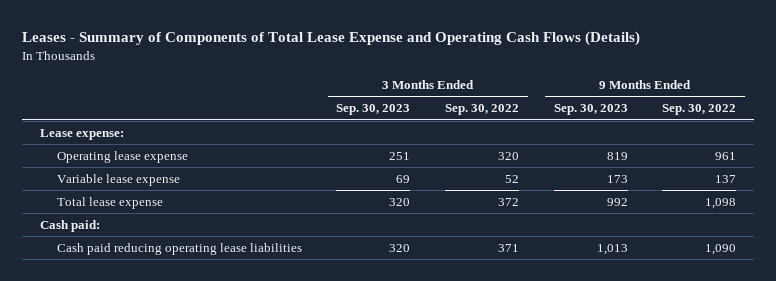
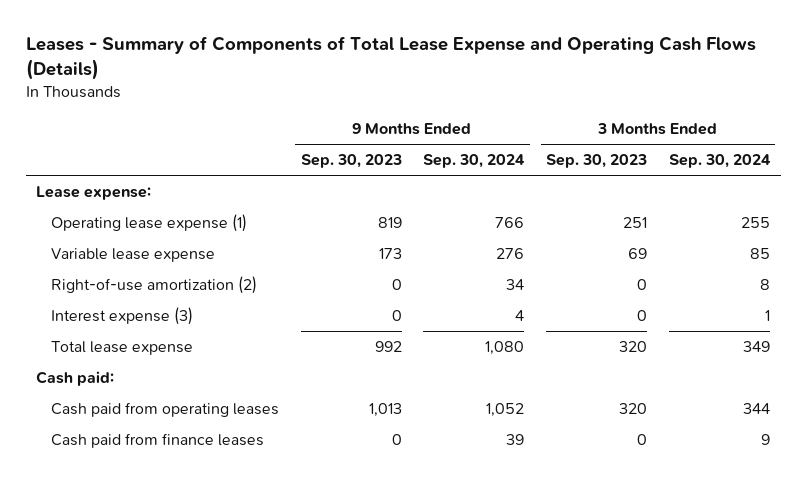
[445,104,520,116] Sep. 30, 2022 -> none
[662,104,737,116] Sep. 30, 2022 -> none
none -> [423,154,526,169] Sep. 30, 2024
none -> [668,154,771,169] Sep. 30, 2024
[56,150,188,163] Operating lease expense -> [50,213,247,232] Operating lease expense (1)
none -> [50,275,257,294] Right-of-use amortization (2)
none -> [50,306,193,325] Interest expense (3)
[56,242,302,255] Cash paid reducing operating lease liabilities -> [50,401,279,417] Cash paid from operating leases
none -> [50,432,264,448] Cash paid from finance leases

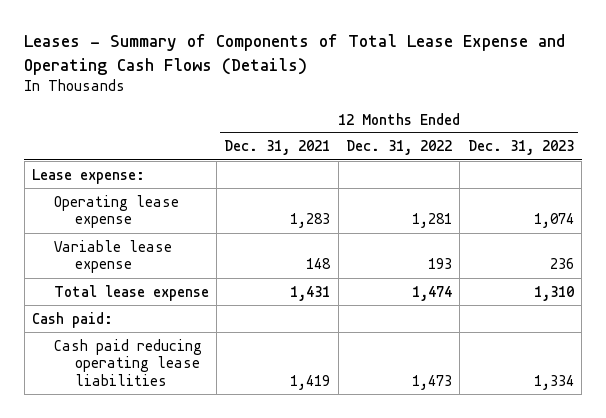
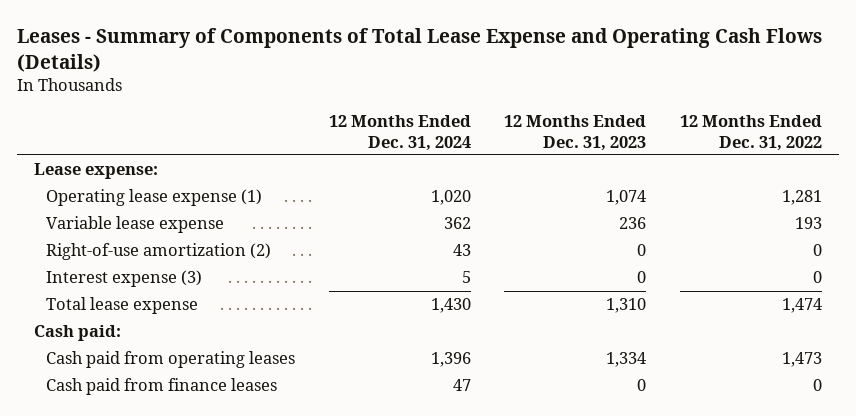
[224,140,331,156] Dec. 31, 2021 -> none
none -> [328,114,471,151] 12 Months Ended Dec. 31, 2024
[53,194,179,229] Operating lease expense -> [45,189,262,207] Operating lease expense (1)
none -> [45,243,271,261] Right-of-use amortization (2)
none -> [45,270,202,288] Interest expense (3)
[53,338,202,387] Cash paid reducing operating lease liabilities -> [45,351,295,369] Cash paid from operating leases
none -> [45,378,277,396] Cash paid from finance leases

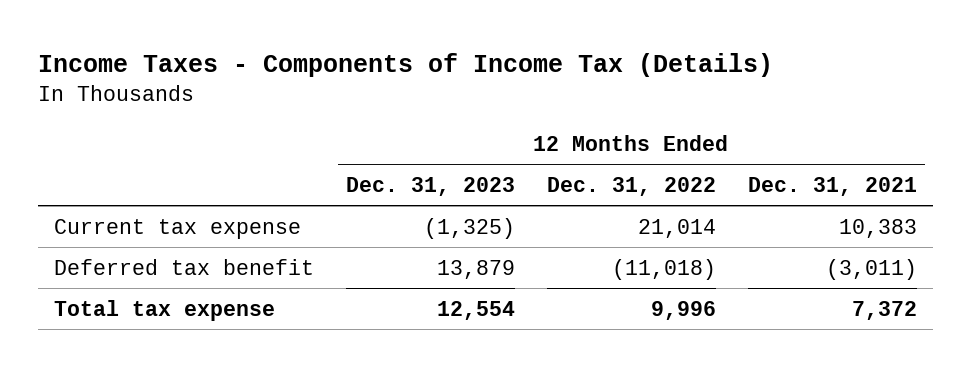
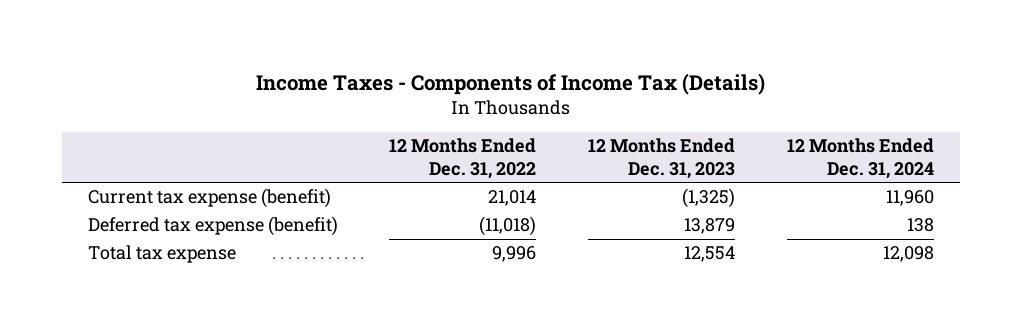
[747,176,917,196] Dec. 31, 2021 -> none
none -> [786,138,934,179] 12 Months Ended Dec. 31, 2024
[54,218,302,239] Current tax expense -> [87,188,331,209] Current tax expense (benefit)
[54,258,315,275] Deferred tax benefit -> [87,216,338,237] Deferred tax expense (benefit)

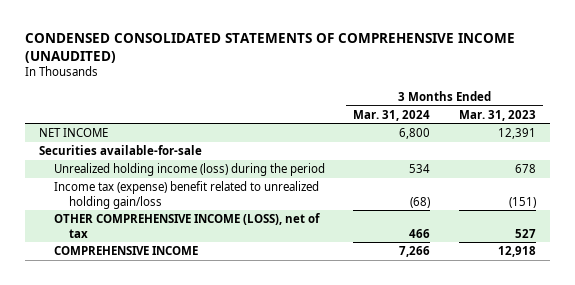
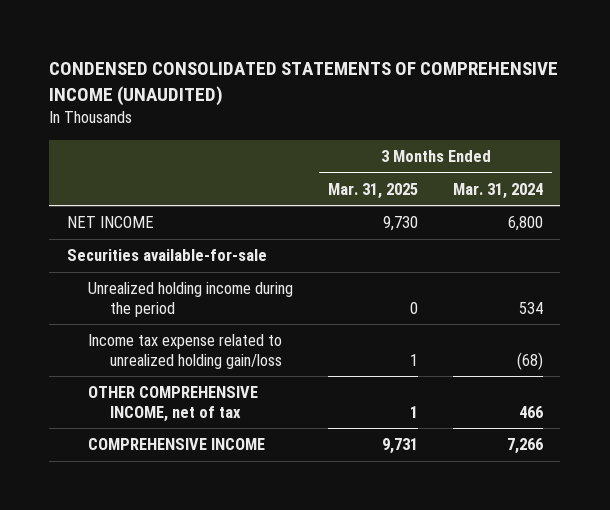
[458,109,536,121] Mar. 31, 2023 -> none
none -> [328,182,419,199] Mar. 31, 2025
[53,163,325,177] Unrealized holding income (loss) during the period -> [88,282,294,318] Unrealized holding income during the period
[53,181,319,209] Income tax (expense) benefit related to unrealized holding gain/loss -> [88,334,283,370] Income tax expense related to unrealized holding gain/loss
[53,213,320,238] OTHER COMPREHENSIVE INCOME (LOSS), net of tax -> [88,386,259,423] OTHER COMPREHENSIVE INCOME, net of tax

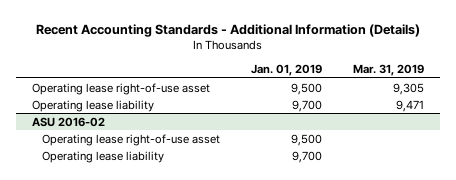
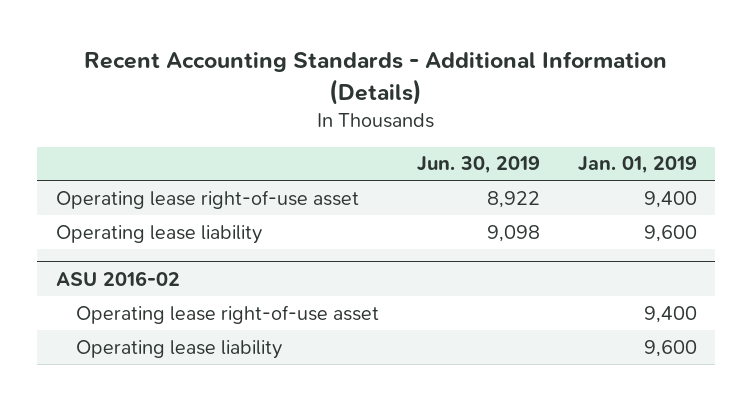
[353,64,425,77] Mar. 31, 2019 -> none
none -> [417,156,541,175] Jun. 30, 2019
[291,82,323,95] 9,500 -> [643,190,697,208] 9,400
[292,99,323,112] 9,700 -> [643,224,697,242] 9,600
[291,133,323,146] 9,500 -> [643,305,697,323] 9,400
[292,150,323,163] 9,700 -> [643,339,697,357] 9,600

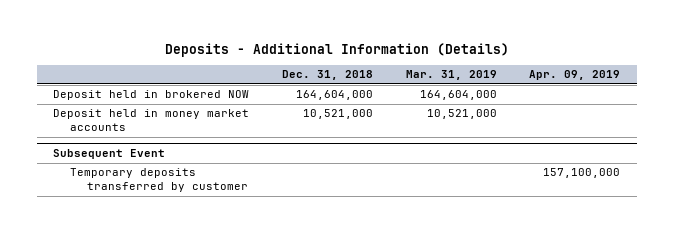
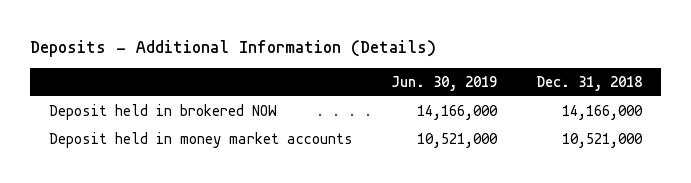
[405,70,497,81] Mar. 31, 2019 -> none
[529,70,621,81] Apr. 09, 2019 -> none
none -> [391,75,498,91] Jun. 30, 2019
[295,90,373,101] 164,604,000 -> [561,105,643,121] 14,166,000
[53,149,166,160] Subsequent Event -> none
[70,168,249,193] Temporary deposits transferred by customer -> none

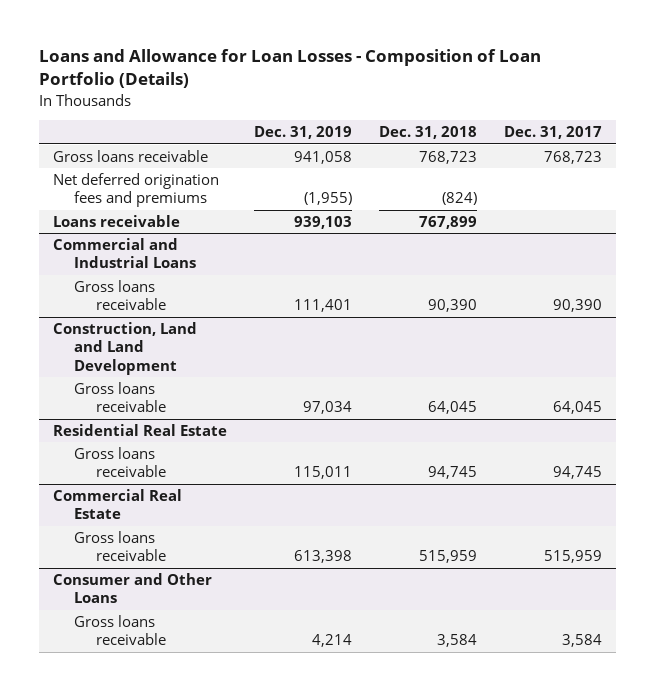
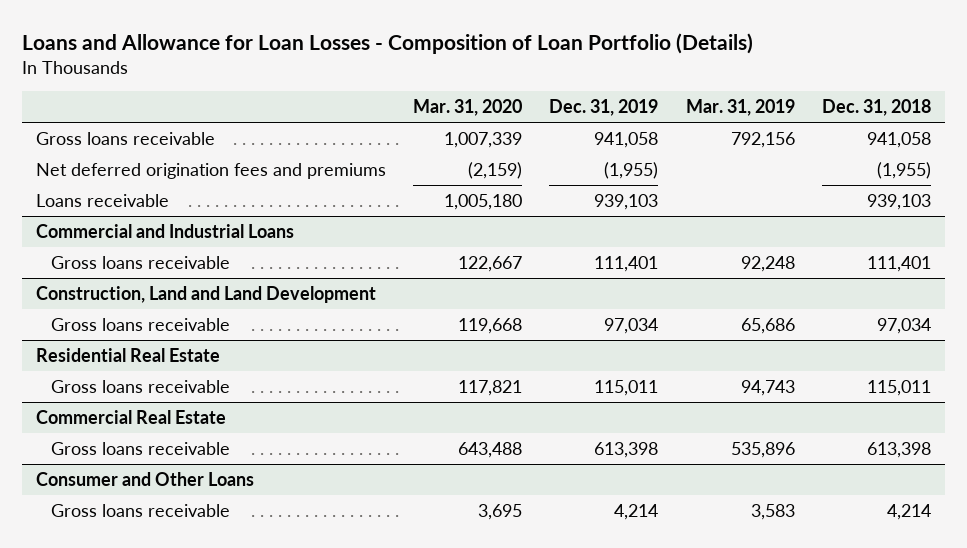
[504,126,603,140] Dec. 31, 2017 -> none
none -> [412,99,522,117] Mar. 31, 2020
none -> [685,99,795,117] Mar. 31, 2019
[419,150,478,164] 768,723 -> [867,131,932,148] 941,058
[442,192,478,206] (824) -> [877,161,932,179] (1,955)
[419,215,478,229] 767,899 -> [867,193,932,210] 939,103
[428,299,478,313] 90,390 -> [867,255,932,272] 111,401
[428,401,478,415] 64,045 -> [877,317,932,334] 97,034
[428,466,478,480] 94,745 -> [867,379,932,396] 115,011
[419,550,478,564] 515,959 -> [867,441,932,458] 613,398
[437,634,478,648] 3,584 -> [887,503,932,520] 4,214

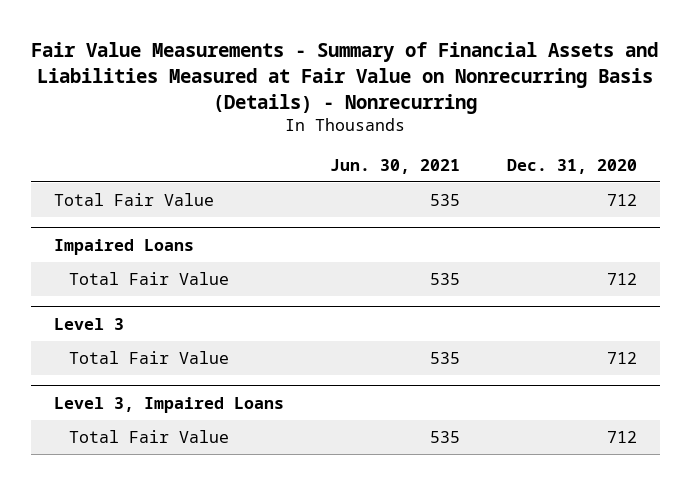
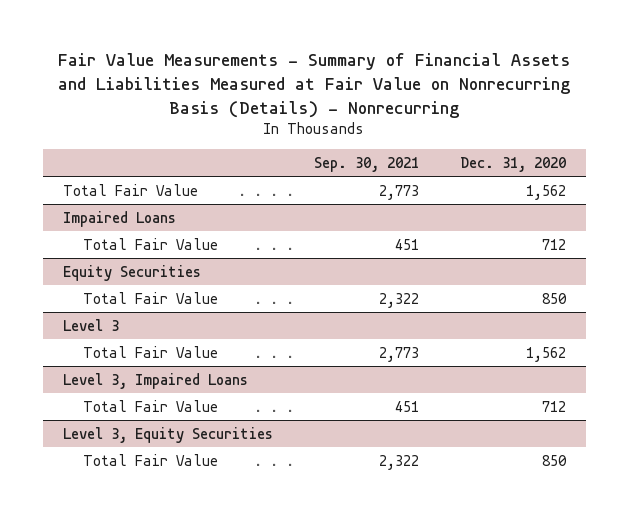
[330,158,461,174] Jun. 30, 2021 -> none
none -> [313,157,419,173] Sep. 30, 2021
[606,193,637,206] 712 -> [525,184,566,200] 1,562
none -> [63,264,202,281] Equity Securities
none -> [82,291,218,304] Total Fair Value
[606,351,637,364] 712 -> [525,346,566,362] 1,562
none -> [63,426,274,443] Level 3, Equity Securities
none -> [82,453,218,466] Total Fair Value

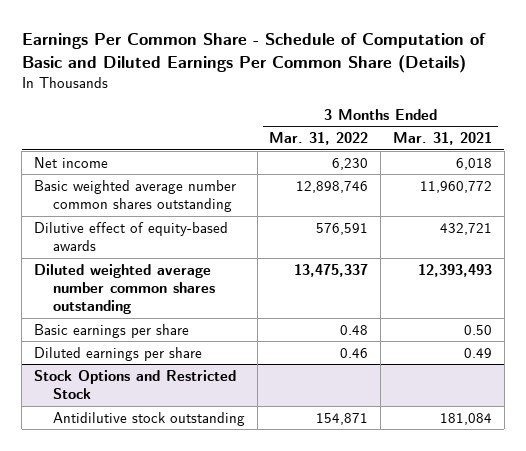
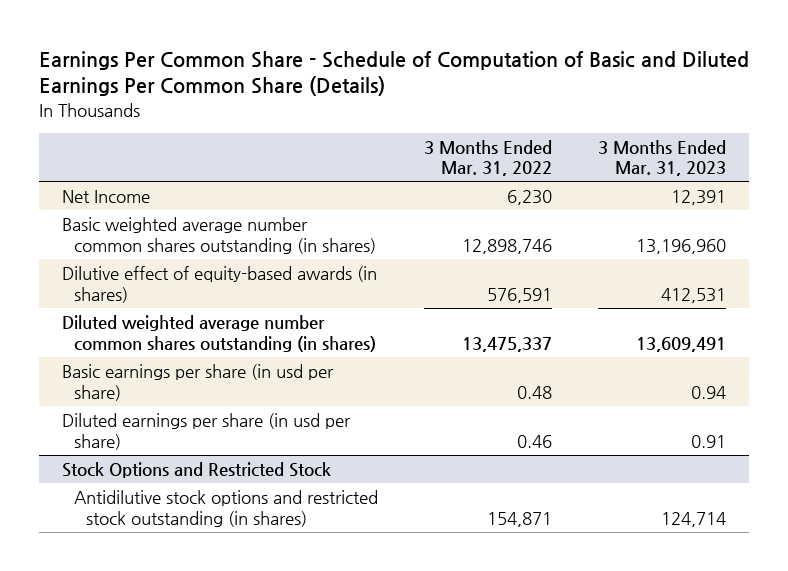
[393,132,493,146] Mar. 31, 2021 -> none
none -> [598,139,727,177] 3 Months Ended Mar. 31, 2023
[34,156,109,168] Net income -> [62,190,151,204] Net Income
[34,179,237,213] Basic weighted average number common shares outstanding -> [62,217,377,254] Basic weighted average number common shares outstanding (in shares)
[34,221,229,252] Dilutive effect of equity-based awards -> [62,266,378,303] Dilutive effect of equity-based awards (in shares)
[34,263,215,315] Diluted weighted average number common shares outstanding -> [62,315,377,352] Diluted weighted average number common shares outstanding (in shares)
[34,323,190,338] Basic earnings per share -> [62,364,335,401] Basic earnings per share (in usd per share)
[34,346,203,361] Diluted earnings per share -> [62,413,352,450] Diluted earnings per share (in usd per share)
[52,411,245,426] Antidilutive stock outstanding -> [74,490,379,527] Antidilutive stock options and restricted stock outstanding (in shares)

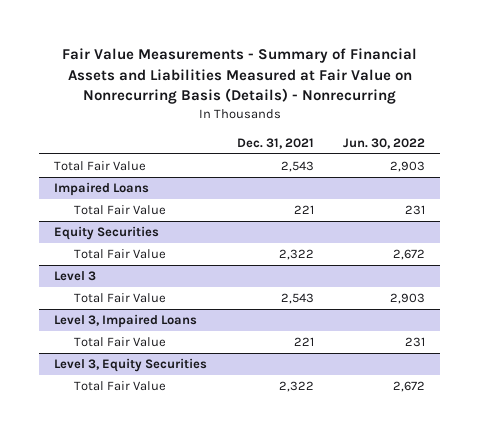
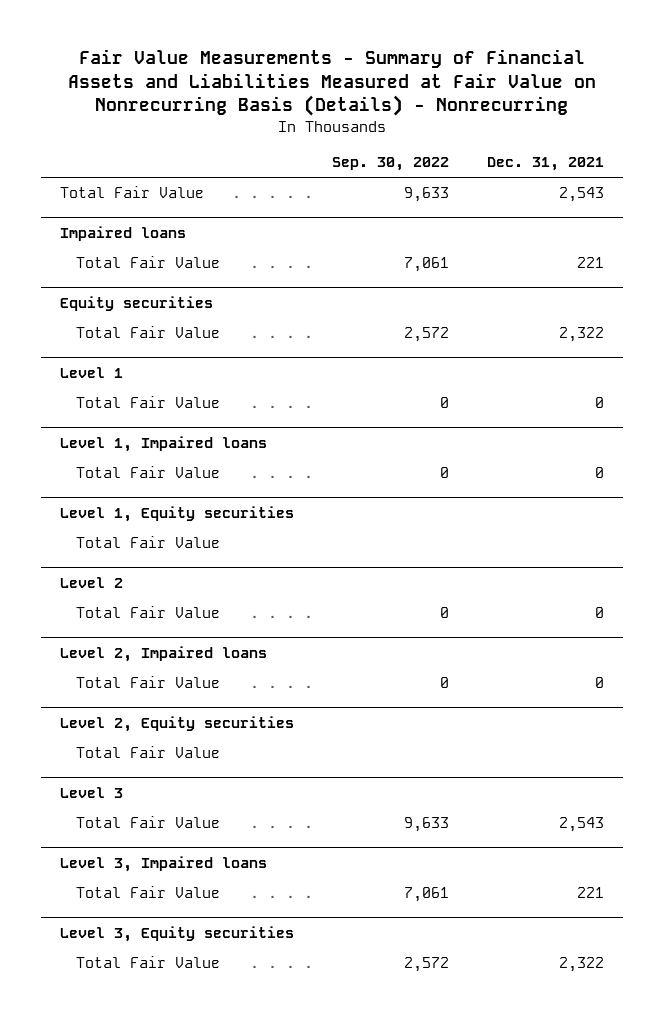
[343,137,426,149] Jun. 30, 2022 -> none
none -> [332,157,450,172] Sep. 30, 2022
[53,182,149,197] Impaired Loans -> [59,226,186,242] Impaired loans
[53,226,159,241] Equity Securities -> [59,296,213,312] Equity securities
none -> [59,367,123,379] Level 1
none -> [76,396,221,409] Total Fair Value
none -> [59,436,267,453] Level 1, Impaired loans
none -> [76,466,221,479] Total Fair Value
none -> [59,506,294,523] Level 1, Equity securities
none -> [76,536,221,549] Total Fair Value
none -> [59,577,123,589] Level 2
none -> [76,606,221,619] Total Fair Value
none -> [59,646,267,663] Level 2, Impaired loans
none -> [76,676,221,689] Total Fair Value
none -> [59,716,294,733] Level 2, Equity securities
none -> [76,746,221,759] Total Fair Value
[53,314,197,329] Level 3, Impaired Loans -> [59,856,267,873] Level 3, Impaired loans
[53,358,207,373] Level 3, Equity Securities -> [59,926,294,943] Level 3, Equity securities

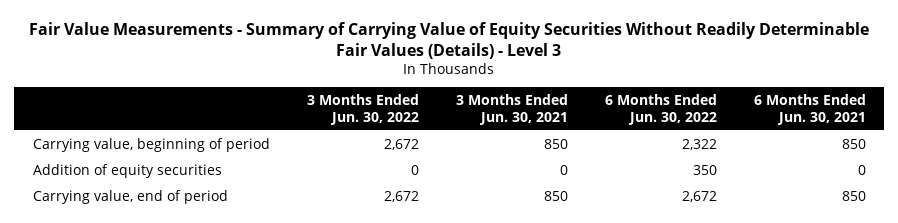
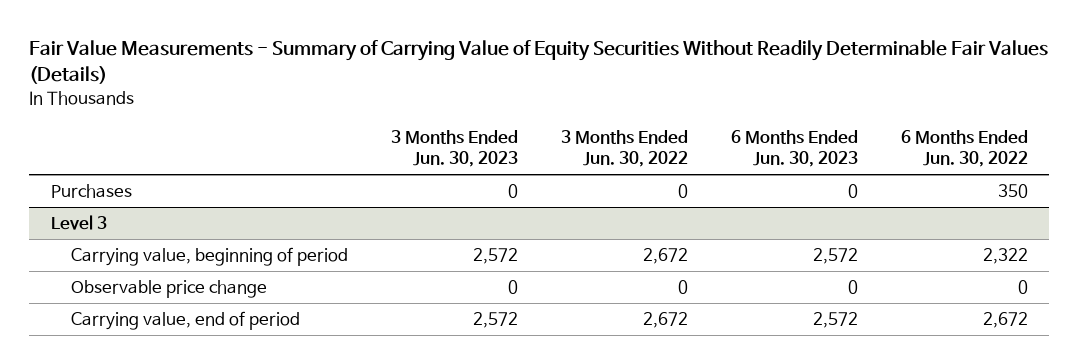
[29,21,870,59] Fair Value Measurements - Summary of Carrying Value of Equity Securities Without Readily Determinable Fair Values (Details) - Level 3 -> [29,40,1049,85] Fair Value Measurements - Summary of Carrying Value of Equity Securities Without Readily Determinable Fair Values (Details)
[455,93,568,125] 3 Months Ended Jun. 30, 2021 -> none
[753,93,866,125] 6 Months Ended Jun. 30, 2021 -> none
none -> [390,130,518,167] 3 Months Ended Jun. 30, 2023
none -> [730,130,858,167] 6 Months Ended Jun. 30, 2023
none -> [50,184,132,199] Purchases
none -> [50,215,107,231] Level 3
[32,163,222,178] Addition of equity securities -> none
none -> [71,280,268,299] Observable price change

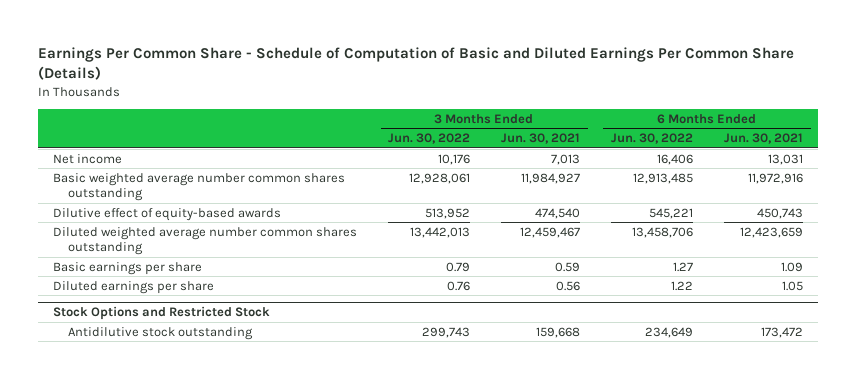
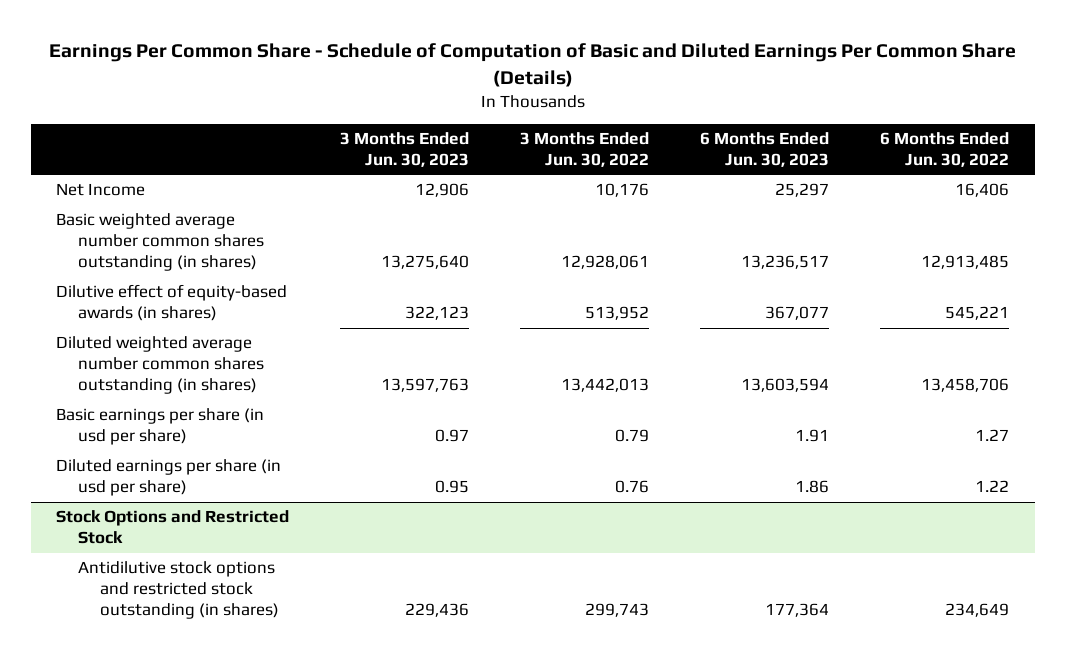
[501,133,581,145] Jun. 30, 2021 -> none
[724,133,804,145] Jun. 30, 2021 -> none
none -> [340,132,470,167] 3 Months Ended Jun. 30, 2023
none -> [700,132,830,167] 6 Months Ended Jun. 30, 2023
[53,153,123,164] Net income -> [56,183,146,197] Net Income
[53,172,346,201] Basic weighted average number common shares outstanding -> [56,213,265,272] Basic weighted average number common shares outstanding (in shares)
[53,207,282,221] Dilutive effect of equity-based awards -> [56,284,288,322] Dilutive effect of equity-based awards (in shares)
[53,226,358,255] Diluted weighted average number common shares outstanding -> [56,336,265,395] Diluted weighted average number common shares outstanding (in shares)
[53,261,203,275] Basic earnings per share -> [56,408,265,446] Basic earnings per share (in usd per share)
[53,280,215,294] Diluted earnings per share -> [56,459,282,497] Diluted earnings per share (in usd per share)
[68,326,254,340] Antidilutive stock outstanding -> [78,561,280,620] Antidilutive stock options and restricted stock outstanding (in shares)

